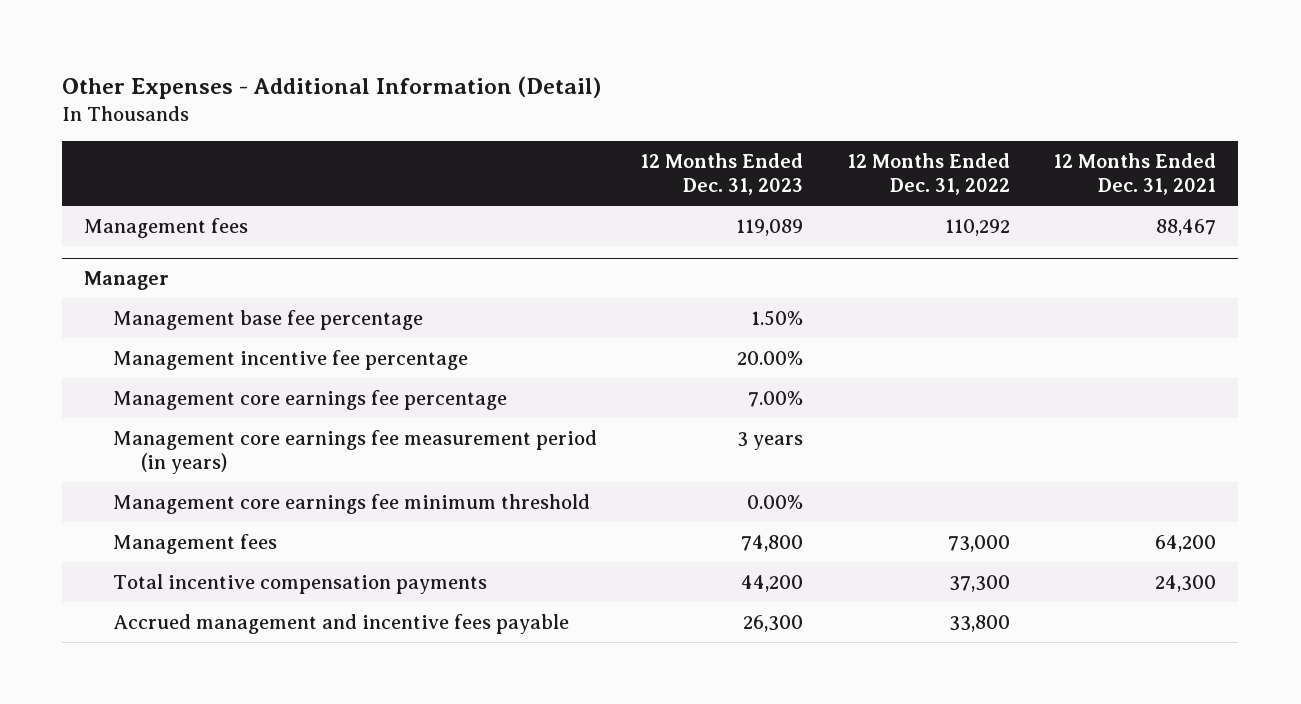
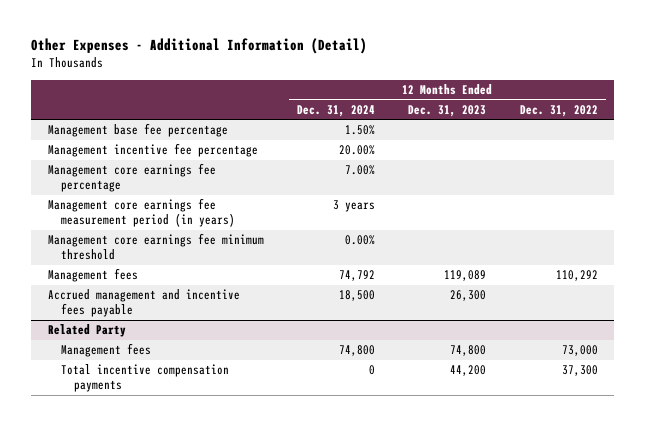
[1053,152,1217,196] 12 Months Ended Dec. 31, 2021 -> none
none -> [296,104,375,117] Dec. 31, 2024
none -> [47,123,228,138] Management base fee percentage
none -> [47,143,258,158] Management incentive fee percentage
none -> [47,163,216,193] Management core earnings fee percentage
none -> [47,198,235,228] Management core earnings fee measurement period (in years)
none -> [47,233,264,261] Management core earnings fee minimum threshold
[112,309,423,330] Management base fee percentage -> none
[112,349,468,370] Management incentive fee percentage -> none
[112,389,507,410] Management core earnings fee percentage -> none
[112,429,597,475] Management core earnings fee measurement period (in years) -> none
[112,493,590,514] Management core earnings fee minimum threshold -> none
none -> [47,289,240,318] Accrued management and incentive fees payable
[84,271,170,291] Manager -> [47,324,126,338] Related Party
[112,613,569,634] Accrued management and incentive fees payable -> none

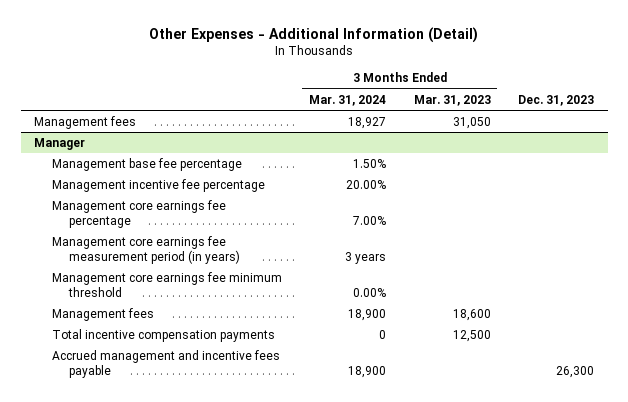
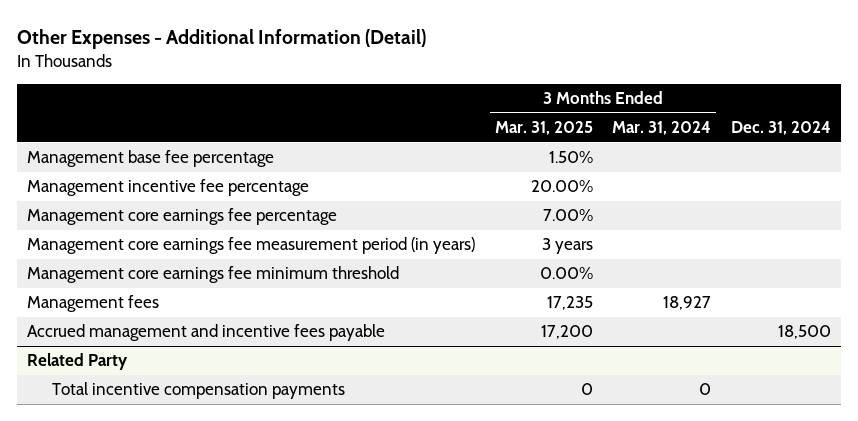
[413,94,491,106] Mar. 31, 2023 -> none
[518,94,595,106] Dec. 31, 2023 -> none
none -> [494,121,593,136] Mar. 31, 2025
none -> [730,121,831,136] Dec. 31, 2024
none -> [27,150,275,168] Management base fee percentage
none -> [27,179,310,197] Management incentive fee percentage
none -> [27,208,338,226] Management core earnings fee percentage
none -> [27,237,476,255] Management core earnings fee measurement period (in years)
none -> [27,266,400,284] Management core earnings fee minimum threshold
[34,137,86,150] Manager -> none
[51,157,242,171] Management base fee percentage -> none
[51,178,265,192] Management incentive fee percentage -> none
[51,199,226,228] Management core earnings fee percentage -> none
[51,235,240,264] Management core earnings fee measurement period (in years) -> none
[51,271,282,297] Management core earnings fee minimum threshold -> none
[51,307,154,321] Management fees -> none
[51,328,275,342] Total incentive compensation payments -> none
[51,349,280,378] Accrued management and incentive fees payable -> none
none -> [27,324,386,342] Accrued management and incentive fees payable
none -> [27,353,129,371] Related Party
none -> [51,382,345,400] Total incentive compensation payments

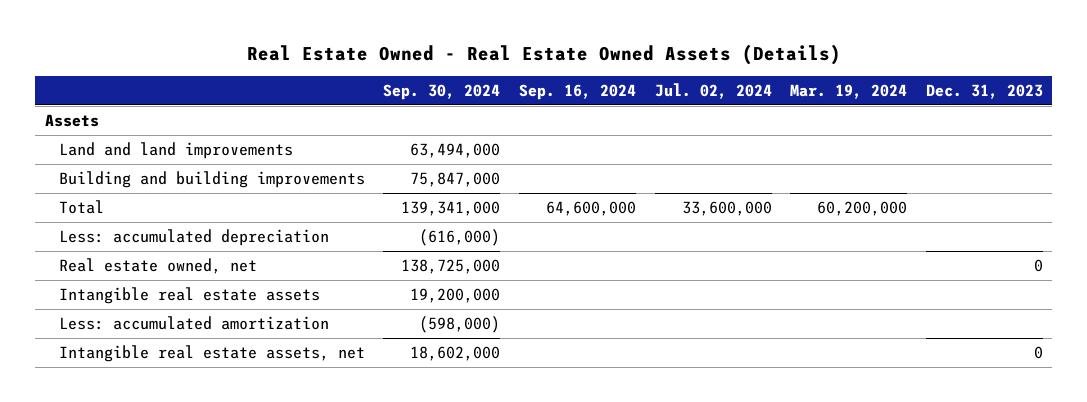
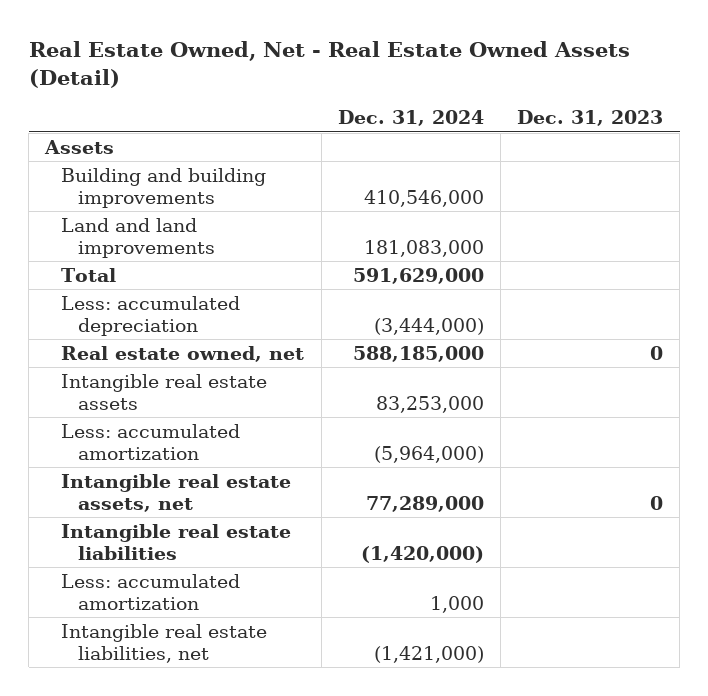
[246,44,841,66] Real Estate Owned - Real Estate Owned Assets (Details) -> [28,41,630,89] Real Estate Owned, Net - Real Estate Owned Assets (Detail)
[383,84,501,101] Sep. 30, 2024 -> none
[519,84,637,101] Sep. 16, 2024 -> none
[654,83,772,100] Jul. 02, 2024 -> none
[790,84,908,100] Mar. 19, 2024 -> none
none -> [337,110,484,127] Dec. 31, 2024
[58,142,293,160] Land and land improvements -> [61,217,215,259] Land and land improvements
none -> [61,523,292,561] Intangible real estate liabilities
none -> [61,573,241,611] Less: accumulated amortization
none -> [61,623,268,664] Intangible real estate liabilities, net

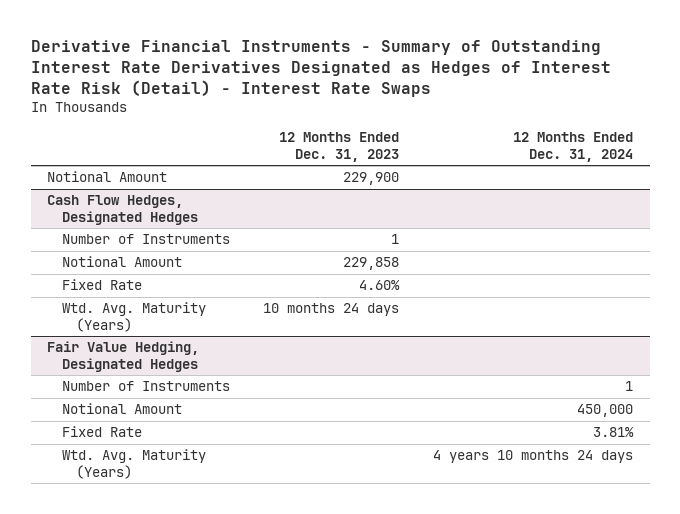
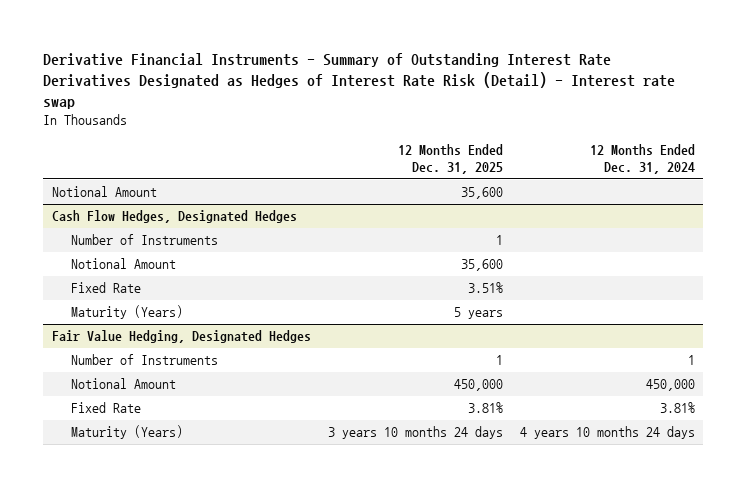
[30,39,611,97] Derivative Financial Instruments - Summary of Outstanding Interest Rate Derivatives Designated as Hedges of Interest Rate Risk (Detail) - Interest Rate Swaps -> [43,53,676,109] Derivative Financial Instruments - Summary of Outstanding Interest Rate Derivatives Designated as Hedges of Interest Rate Risk (Detail) - Interest rate swap
[279,132,400,162] 12 Months Ended Dec. 31, 2023 -> none
none -> [397,143,503,175] 12 Months Ended Dec. 31, 2025
[61,302,206,333] Wtd. Avg. Maturity (Years) -> [71,305,184,320] Maturity (Years)
[61,449,206,480] Wtd. Avg. Maturity (Years) -> [71,425,184,440] Maturity (Years)

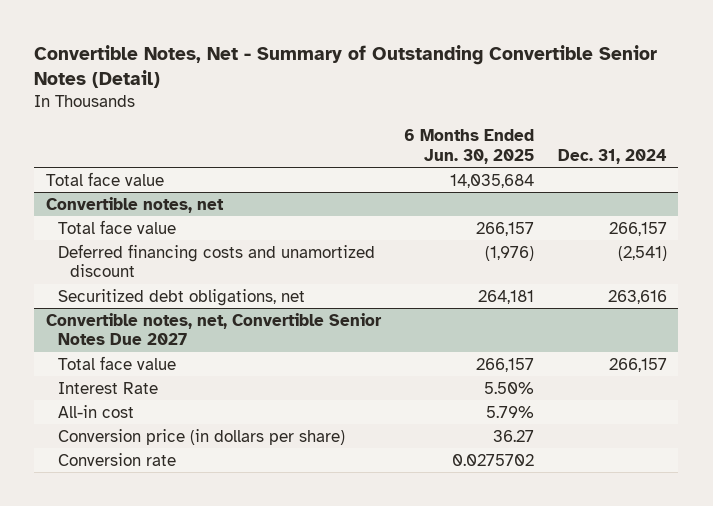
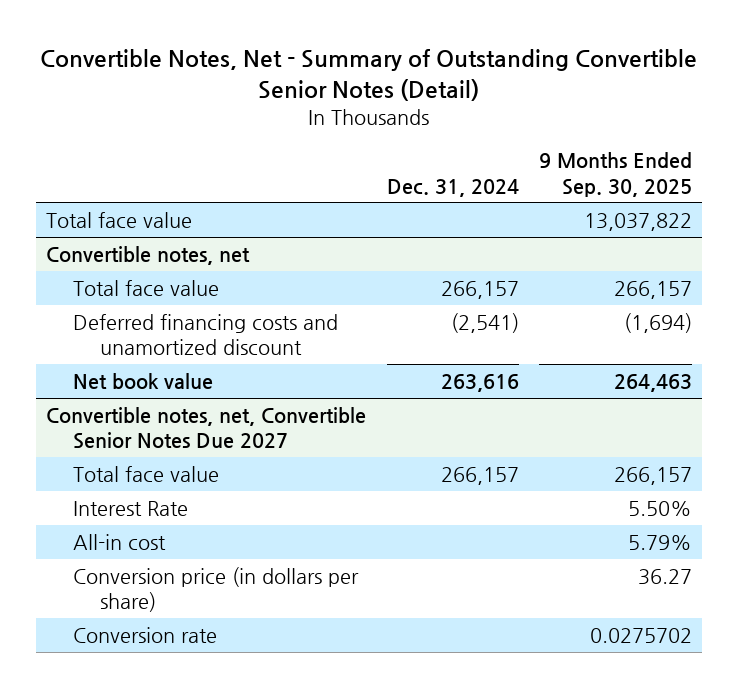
[404,129,535,164] 6 Months Ended Jun. 30, 2025 -> none
none -> [539,152,693,197] 9 Months Ended Sep. 30, 2025
[58,288,306,306] Securitized debt obligations, net -> [73,372,214,389] Net book value

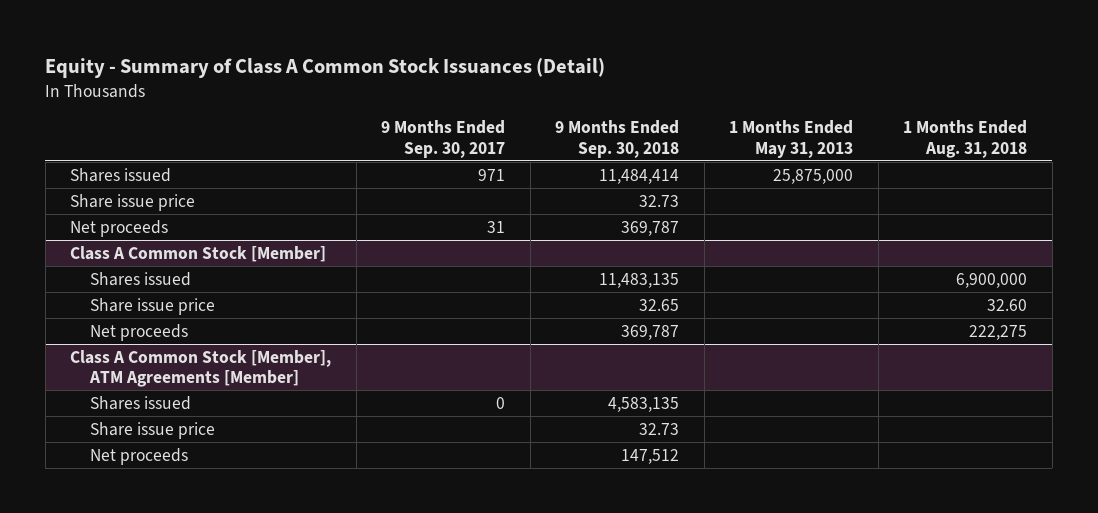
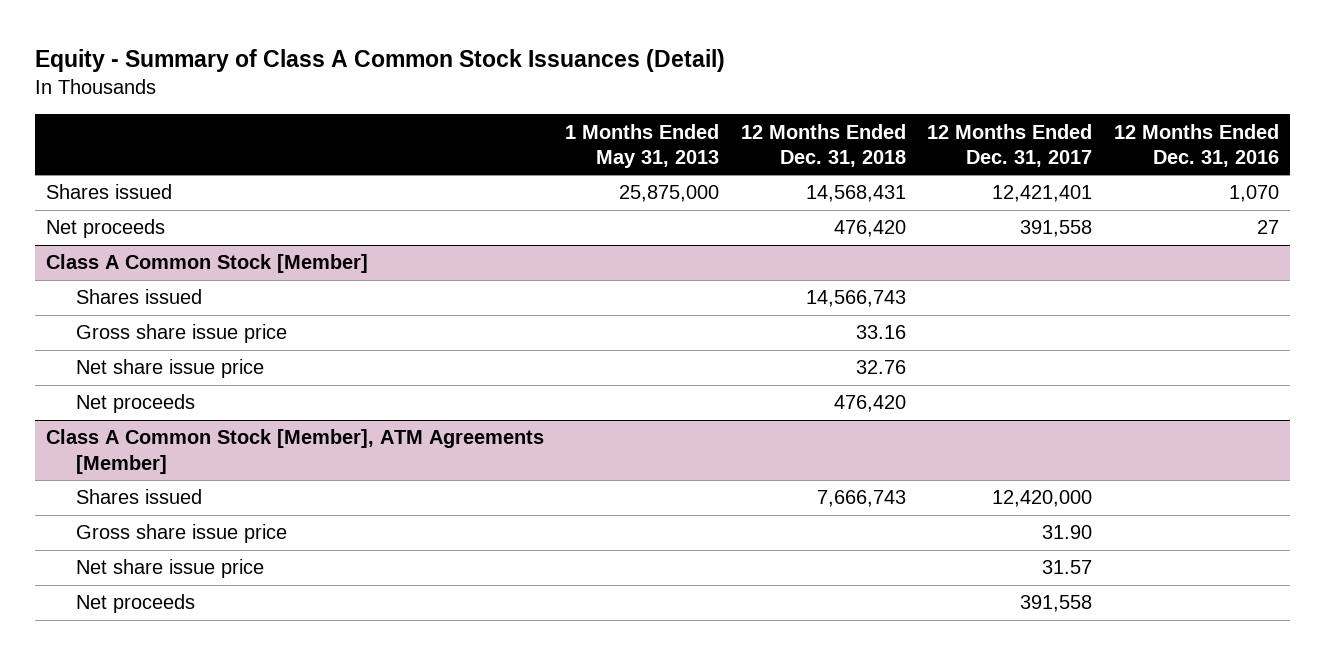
[381,120,506,158] 9 Months Ended Sep. 30, 2017 -> none
[555,120,680,158] 9 Months Ended Sep. 30, 2018 -> none
[903,120,1028,158] 1 Months Ended Aug. 31, 2018 -> none
none -> [740,123,906,167] 12 Months Ended Dec. 31, 2018
none -> [927,123,1093,167] 12 Months Ended Dec. 31, 2017
none -> [1113,123,1279,167] 12 Months Ended Dec. 31, 2016
[70,193,196,211] Share issue price -> none
none -> [76,324,288,344] Gross share issue price
[90,297,216,315] Share issue price -> [76,359,265,379] Net share issue price
none -> [76,524,288,544] Gross share issue price
[90,421,216,439] Share issue price -> [76,559,265,579] Net share issue price

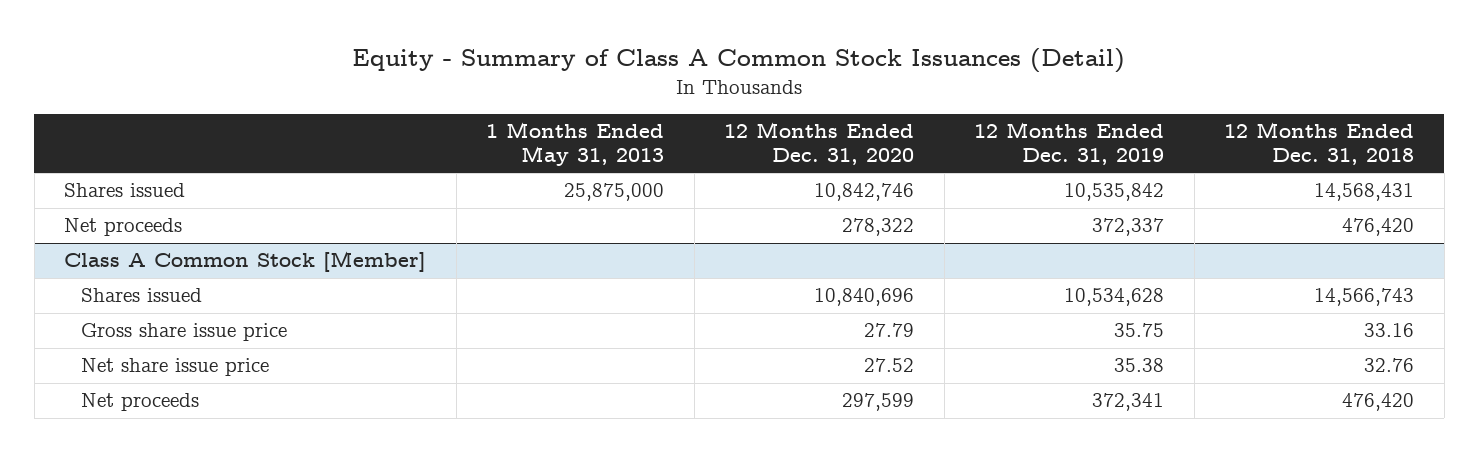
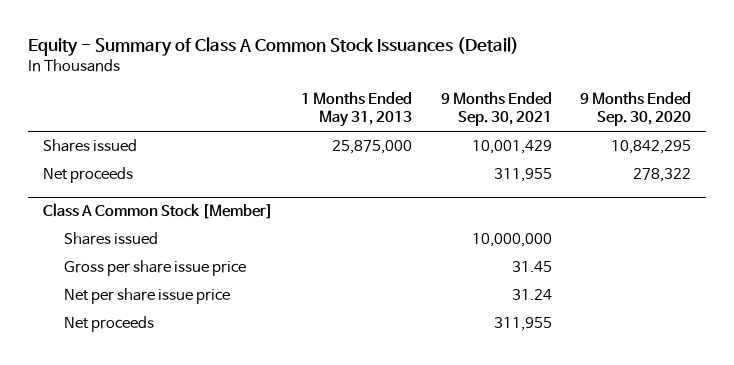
[724,122,915,166] 12 Months Ended Dec. 31, 2020 -> none
[974,122,1165,166] 12 Months Ended Dec. 31, 2019 -> none
[1224,122,1415,166] 12 Months Ended Dec. 31, 2018 -> none
none -> [440,92,552,127] 9 Months Ended Sep. 30, 2021
none -> [580,92,692,127] 9 Months Ended Sep. 30, 2020
[81,323,288,342] Gross share issue price -> [64,260,247,277] Gross per share issue price
[81,358,270,377] Net share issue price -> [64,288,231,305] Net per share issue price

